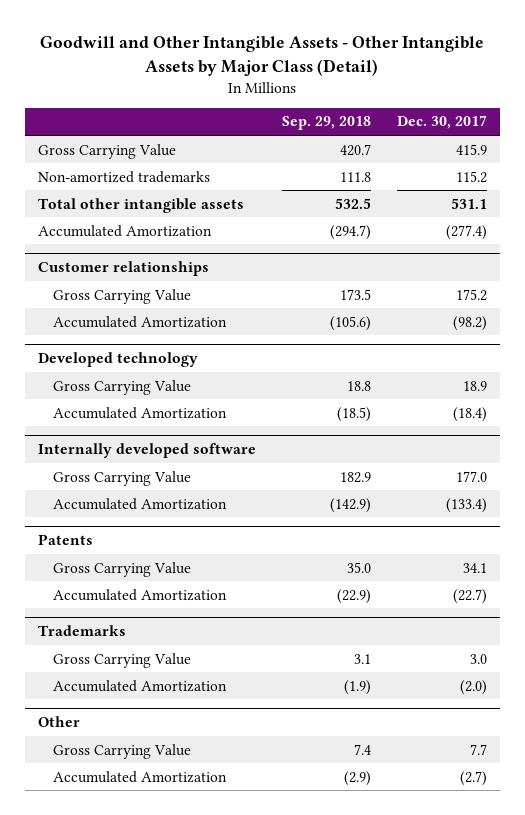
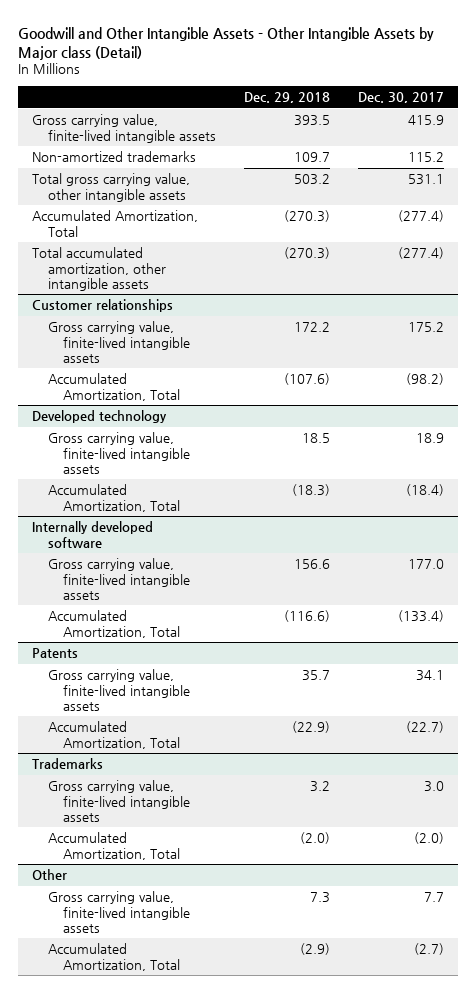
[40,36,485,76] Goodwill and Other Intangible Assets - Other Intangible Assets by Major Class (Detail) -> [18,26,435,60] Goodwill and Other Intangible Assets - Other Intangible Assets by Major class (Detail)
[281,116,371,131] Sep. 29, 2018 -> none
none -> [243,92,330,104] Dec. 29, 2018
[37,143,176,159] Gross Carrying Value -> [32,114,216,143] Gross carrying value, finite-lived intangible assets
[37,197,244,213] Total other intangible assets -> [32,173,191,202] Total gross carrying value, other intangible assets
[37,224,212,237] Accumulated Amortization -> [32,210,199,237] Accumulated Amortization, Total
none -> [32,247,166,291] Total accumulated amortization, other intangible assets
[53,288,192,304] Gross Carrying Value -> [47,321,190,363] Gross carrying value, finite-lived intangible assets
[53,315,228,328] Accumulated Amortization -> [47,373,180,401] Accumulated Amortization, Total
[53,379,192,395] Gross Carrying Value -> [47,432,190,474] Gross carrying value, finite-lived intangible assets
[53,406,228,419] Accumulated Amortization -> [47,484,180,512] Accumulated Amortization, Total
[53,470,192,486] Gross Carrying Value -> [47,558,190,600] Gross carrying value, finite-lived intangible assets
[53,497,228,510] Accumulated Amortization -> [47,610,180,638] Accumulated Amortization, Total
[53,561,192,577] Gross Carrying Value -> [47,669,190,711] Gross carrying value, finite-lived intangible assets
[53,588,228,601] Accumulated Amortization -> [47,721,180,749] Accumulated Amortization, Total
[53,652,192,668] Gross Carrying Value -> [47,780,190,822] Gross carrying value, finite-lived intangible assets
[53,679,228,692] Accumulated Amortization -> [47,832,180,860] Accumulated Amortization, Total
[53,743,192,759] Gross Carrying Value -> [47,891,190,933] Gross carrying value, finite-lived intangible assets
[53,770,228,783] Accumulated Amortization -> [47,943,180,971] Accumulated Amortization, Total

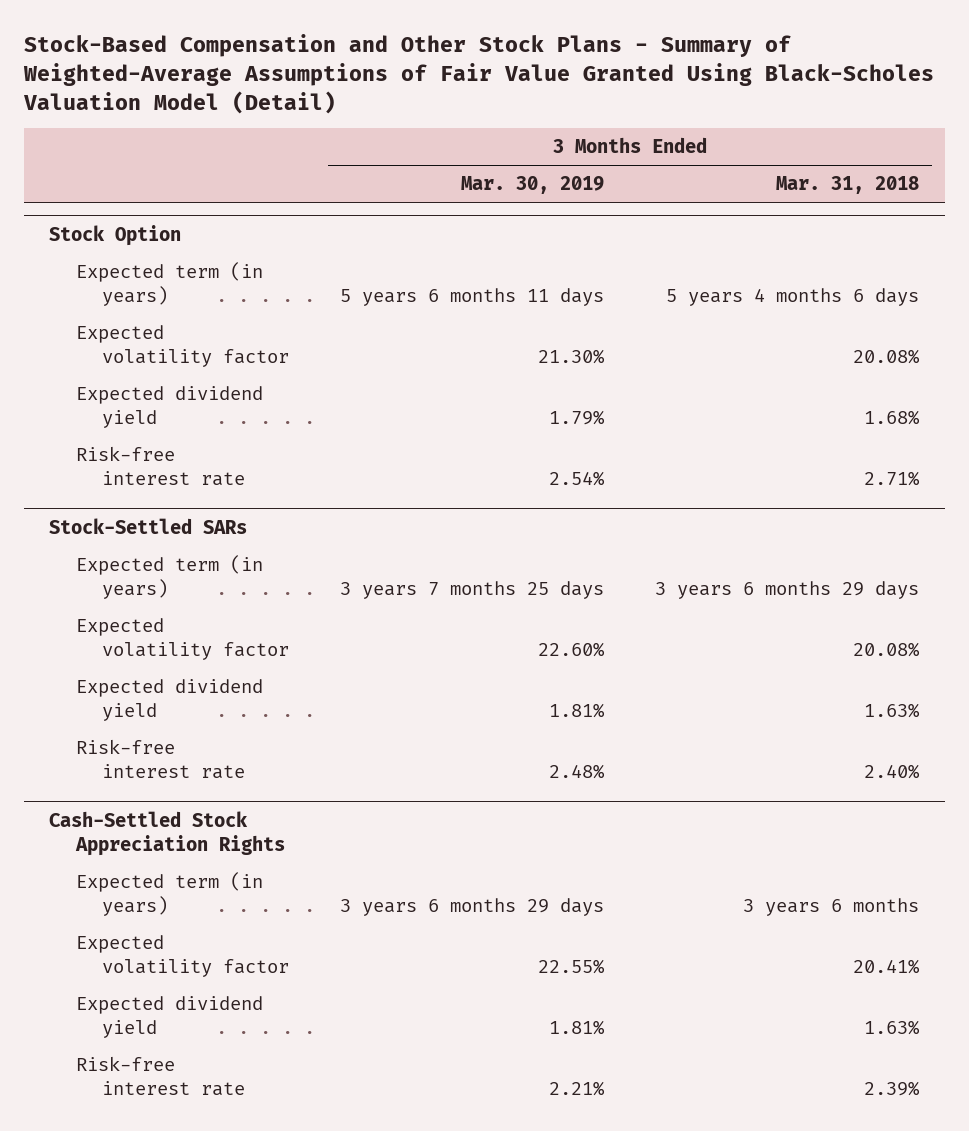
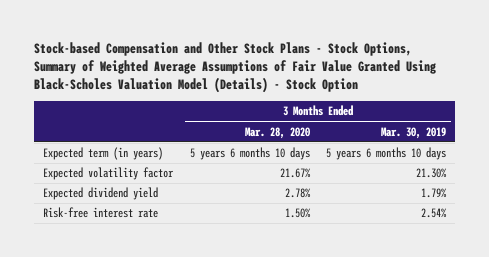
[22,34,934,114] Stock-Based Compensation and Other Stock Plans - Summary of Weighted-Average Assumptions of Fair Value Granted Using Black-Scholes Valuation Model (Detail) -> [34,41,437,94] Stock-based Compensation and Other Stock Plans - Stock Options, Summary of Weighted Average Assumptions of Fair Value Granted Using Black-Scholes Valuation Model (Details) - Stock Option
[776,176,920,195] Mar. 31, 2018 -> none
none -> [244,126,310,139] Mar. 28, 2020
[49,224,182,246] Stock Option -> none
[340,287,605,306] 5 years 6 months 11 days -> [326,147,447,161] 5 years 6 months 10 days
[49,517,248,534] Stock-Settled SARs -> none
[75,555,263,599] Expected term (in years) -> none
[75,618,290,660] Expected volatility factor -> none
[75,679,263,721] Expected dividend yield -> none
[75,739,246,779] Risk-free interest rate -> none
[49,810,285,856] Cash-Settled Stock Appreciation Rights -> none
[75,872,263,916] Expected term (in years) -> none
[75,935,290,977] Expected volatility factor -> none
[75,996,263,1038] Expected dividend yield -> none
[75,1056,246,1096] Risk-free interest rate -> none

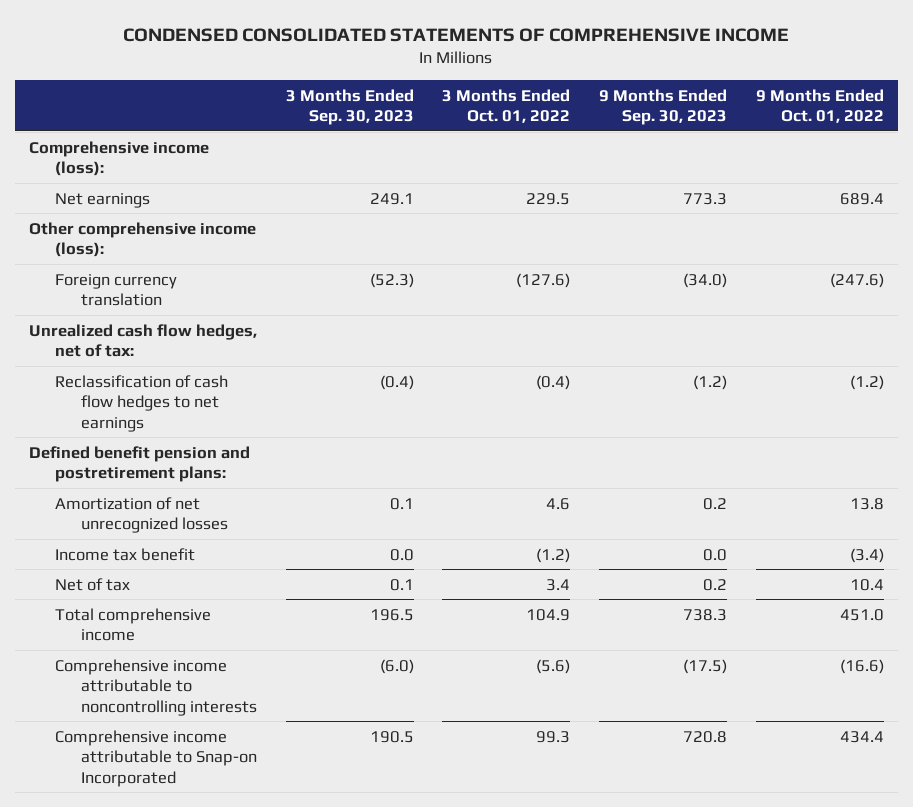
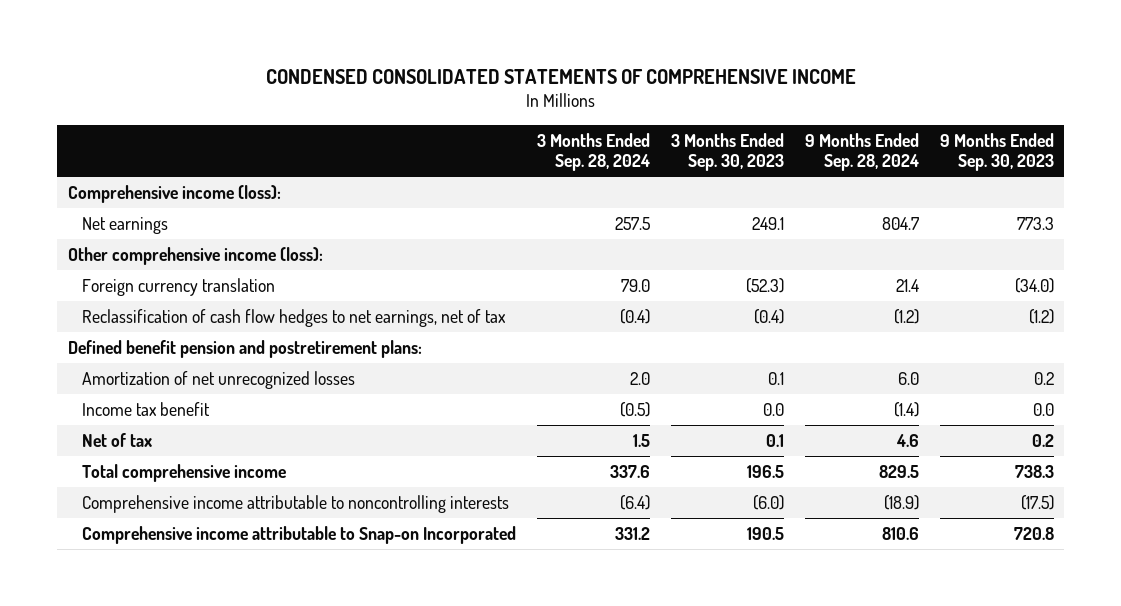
[442,88,571,124] 3 Months Ended Oct. 01, 2022 -> none
[755,88,884,124] 9 Months Ended Oct. 01, 2022 -> none
none -> [537,132,651,171] 3 Months Ended Sep. 28, 2024
none -> [804,132,919,171] 9 Months Ended Sep. 28, 2024
[29,323,258,358] Unrealized cash flow hedges, net of tax: -> none
[55,374,229,432] Reclassification of cash flow hedges to net earnings -> [82,308,507,327] Reclassification of cash flow hedges to net earnings, net of tax

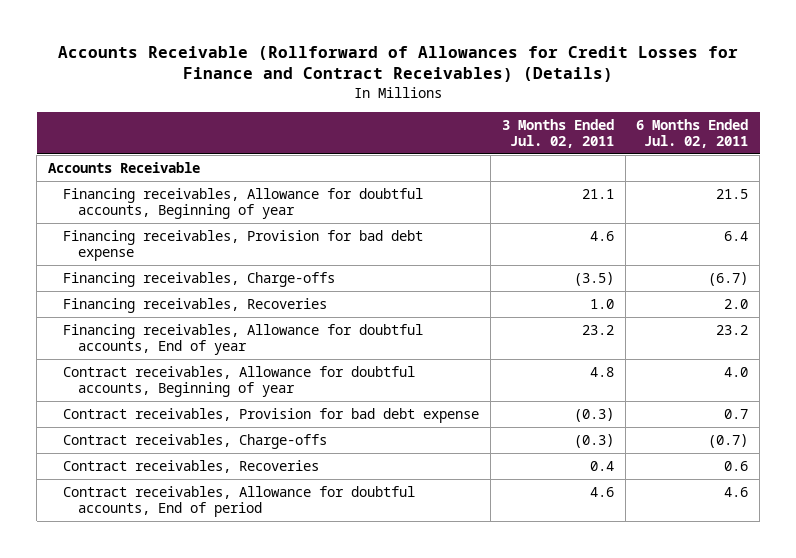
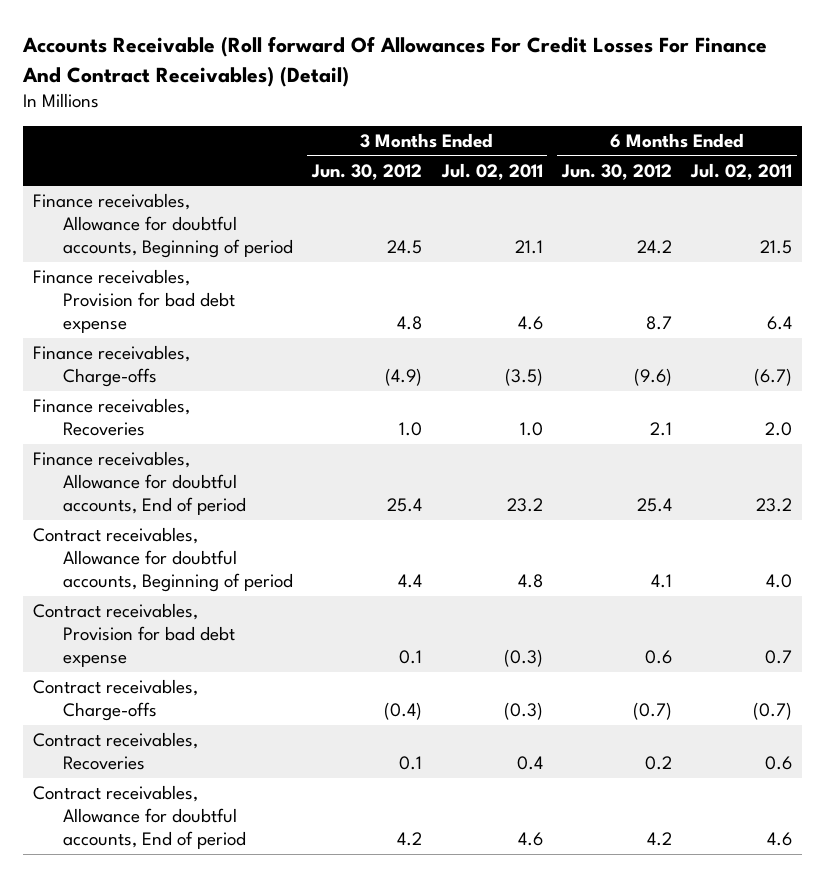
[58,45,739,83] Accounts Receivable (Rollforward of Allowances for Credit Losses for Finance and Contract Receivables) (Details) -> [22,36,768,87] Accounts Receivable (Roll forward Of Allowances For Credit Losses For Finance And Contract Receivables) (Detail)
none -> [311,163,423,180] Jun. 30, 2012
none -> [560,163,672,180] Jun. 30, 2012
[47,161,200,173] Accounts Receivable -> none
[63,187,424,220] Financing receivables, Allowance for doubtful accounts, Beginning of year -> [32,193,293,259] Finance receivables, Allowance for doubtful accounts, Beginning of period
[63,229,424,262] Financing receivables, Provision for bad debt expense -> [32,269,235,334] Finance receivables, Provision for bad debt expense
[63,271,336,287] Financing receivables, Charge-offs -> [32,345,190,388] Finance receivables, Charge-offs
[63,297,328,313] Financing receivables, Recoveries -> [32,398,190,437] Finance receivables, Recoveries
[63,323,424,356] Financing receivables, Allowance for doubtful accounts, End of year -> [32,451,246,516] Finance receivables, Allowance for doubtful accounts, End of period
[63,365,416,398] Contract receivables, Allowance for doubtful accounts, Beginning of year -> [32,527,293,593] Contract receivables, Allowance for doubtful accounts, Beginning of period

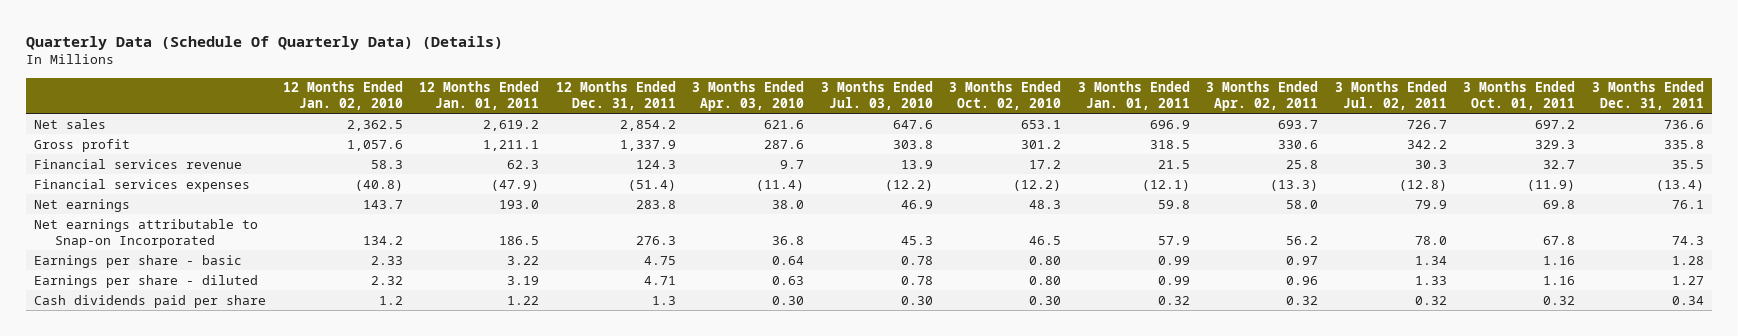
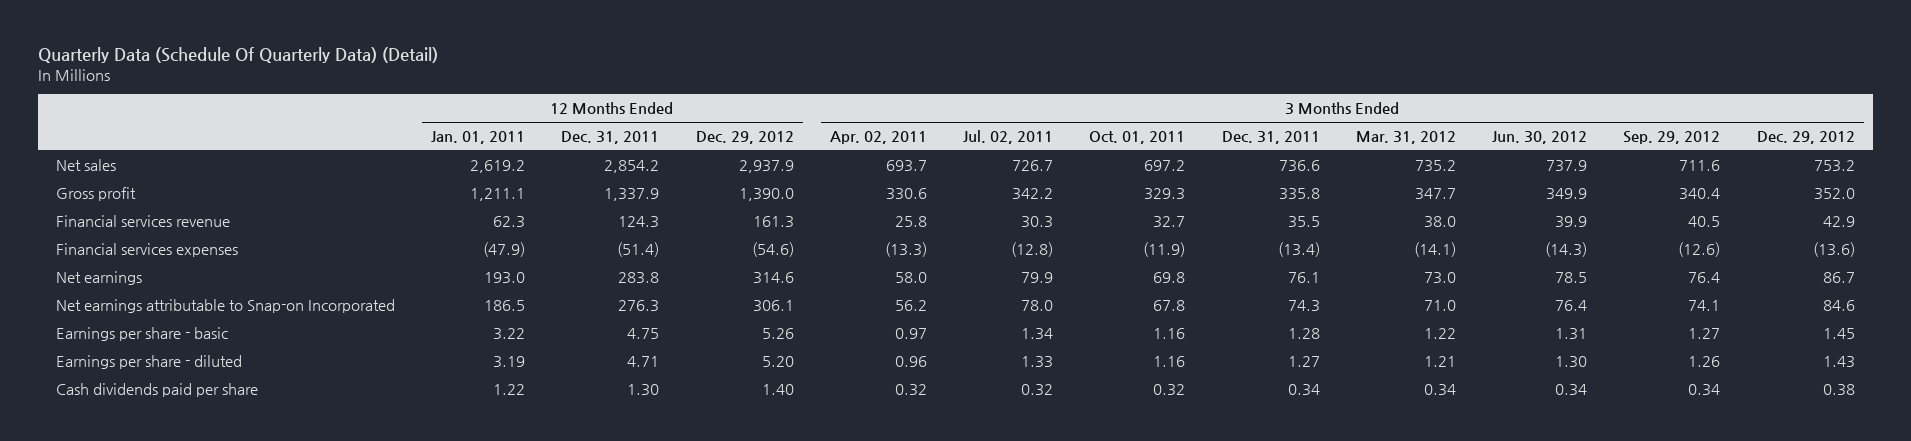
[26,35,504,50] Quarterly Data (Schedule Of Quarterly Data) (Details) -> [37,47,438,64] Quarterly Data (Schedule Of Quarterly Data) (Detail)
[282,81,403,111] 12 Months Ended Jan. 02, 2010 -> none
[692,81,805,112] 3 Months Ended Apr. 03, 2010 -> none
[820,81,933,111] 3 Months Ended Jul. 03, 2010 -> none
[949,81,1062,111] 3 Months Ended Oct. 02, 2010 -> none
[1077,81,1190,111] 3 Months Ended Jan. 01, 2011 -> none
none -> [695,130,794,144] Dec. 29, 2012
none -> [1355,130,1456,144] Mar. 31, 2012
none -> [1492,130,1588,144] Jun. 30, 2012
none -> [1623,130,1721,144] Sep. 29, 2012
none -> [1756,130,1855,144] Dec. 29, 2012
[651,295,676,305] 1.3 -> [627,383,660,396] 1.30

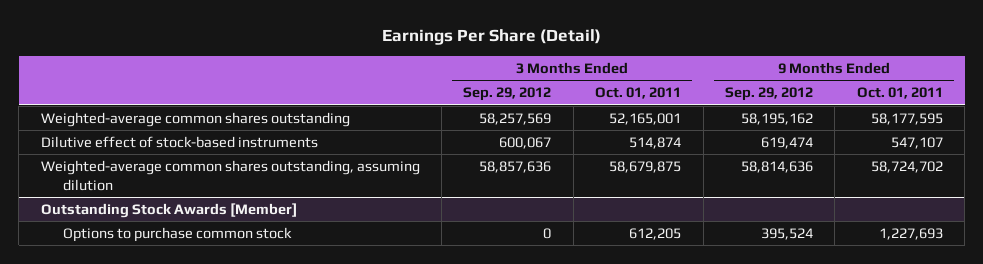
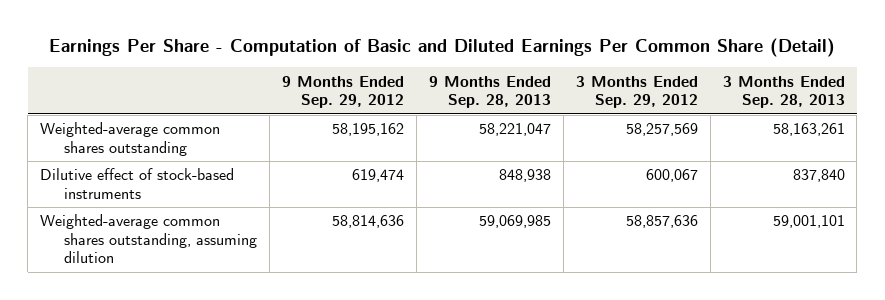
[381,29,601,46] Earnings Per Share (Detail) -> [49,37,836,57] Earnings Per Share - Computation of Basic and Diluted Earnings Per Common Share (Detail)
[595,87,682,100] Oct. 01, 2011 -> none
[856,87,943,100] Oct. 01, 2011 -> none
none -> [428,75,551,109] 9 Months Ended Sep. 28, 2013
none -> [722,75,845,109] 3 Months Ended Sep. 28, 2013
[40,202,297,218] Outstanding Stock Awards [Member] -> none
[63,226,293,242] Options to purchase common stock -> none

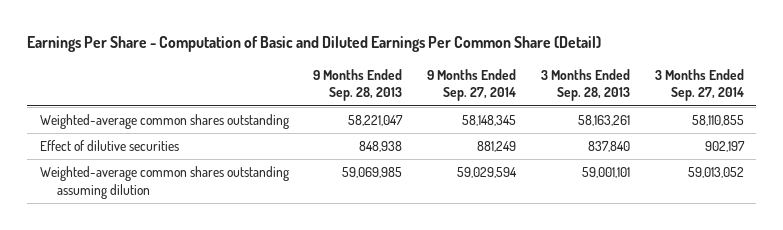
[282,75,405,109] 9 Months Ended Sep. 29, 2012 -> none
[575,75,698,109] 3 Months Ended Sep. 29, 2012 -> none
none -> [427,68,517,102] 9 Months Ended Sep. 27, 2014
none -> [654,68,744,102] 3 Months Ended Sep. 27, 2014
[40,168,235,199] Dilutive effect of stock-based instruments -> [39,140,179,152] Effect of dilutive securities
[40,214,258,264] Weighted-average common shares outstanding, assuming dilution -> [39,166,289,199] Weighted-average common shares outstanding assuming dilution

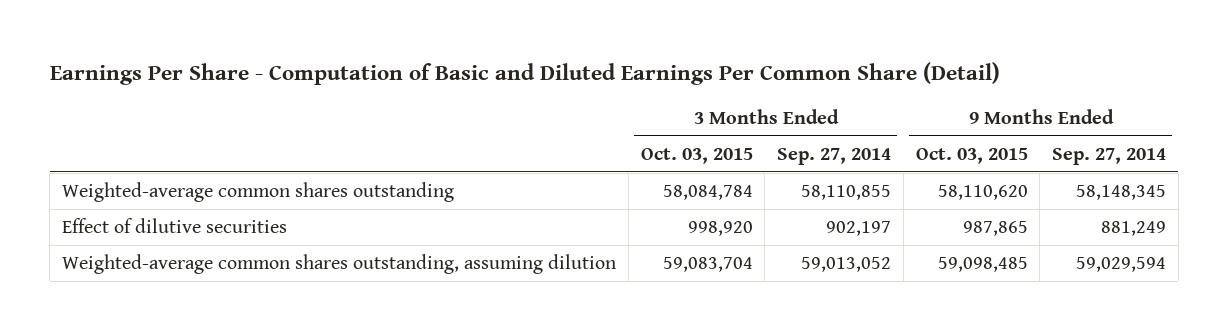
[313,68,403,102] 9 Months Ended Sep. 28, 2013 -> none
[540,68,630,102] 3 Months Ended Sep. 28, 2013 -> none
none -> [640,147,753,164] Oct. 03, 2015
none -> [915,147,1028,164] Oct. 03, 2015
[39,166,289,199] Weighted-average common shares outstanding assuming dilution -> [62,254,617,275] Weighted-average common shares outstanding, assuming dilution

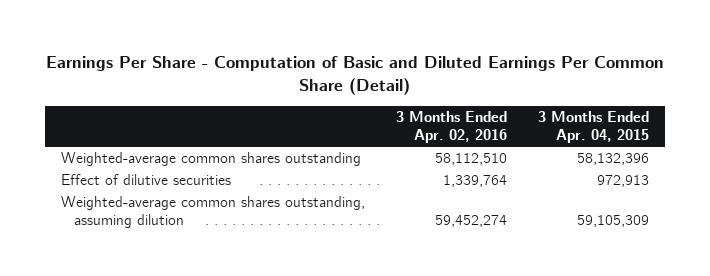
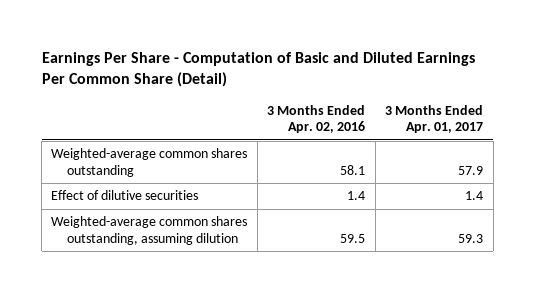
[538,111,650,143] 3 Months Ended Apr. 04, 2015 -> none
none -> [385,104,484,134] 3 Months Ended Apr. 01, 2017
[435,153,508,166] 58,112,510 -> [340,164,366,175] 58.1
[443,175,508,188] 1,339,764 -> [347,191,366,201] 1.4
[435,215,508,228] 59,452,274 -> [340,233,366,243] 59.5

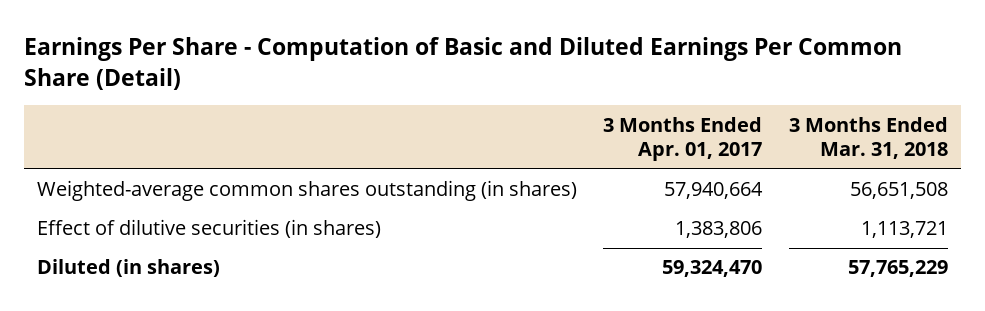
[267,104,366,134] 3 Months Ended Apr. 02, 2016 -> none
none -> [788,116,948,160] 3 Months Ended Mar. 31, 2018
[51,216,248,245] Weighted-average common shares outstanding, assuming dilution -> none
[51,148,248,177] Weighted-average common shares outstanding -> [37,180,578,202] Weighted-average common shares outstanding (in shares)
[458,165,484,175] 57.9 -> [664,182,764,200] 57,940,664
[51,190,199,201] Effect of dilutive securities -> [37,219,382,239] Effect of dilutive securities (in shares)
[465,191,484,201] 1.4 -> [675,221,763,239] 1,383,806
none -> [37,259,221,278] Diluted (in shares)

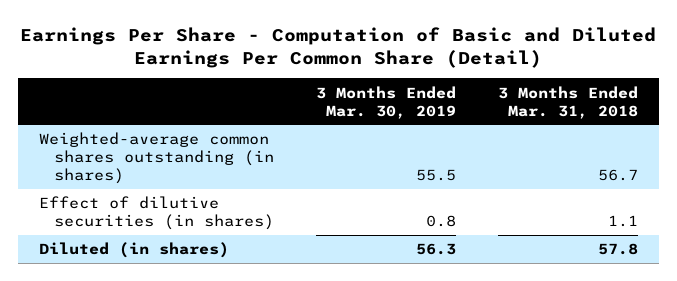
[603,116,763,162] 3 Months Ended Apr. 01, 2017 -> none
none -> [316,85,457,119] 3 Months Ended Mar. 30, 2019
[849,182,948,200] 56,651,508 -> [597,169,638,182] 56.7
[860,221,948,239] 1,113,721 -> [607,215,638,228] 1.1
[847,260,948,278] 57,765,229 -> [597,243,638,256] 57.8

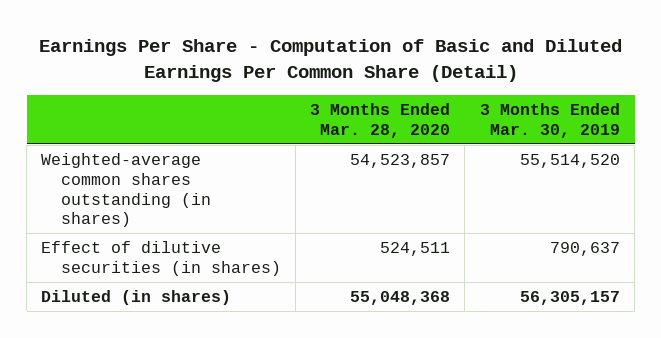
[497,85,638,119] 3 Months Ended Mar. 31, 2018 -> none
none -> [310,102,451,138] 3 Months Ended Mar. 28, 2020
[416,169,457,182] 55.5 -> [519,154,620,169] 55,514,520
[426,215,457,228] 0.8 -> [549,242,620,257] 790,637
[416,243,457,256] 56.3 -> [519,291,620,306] 56,305,157

